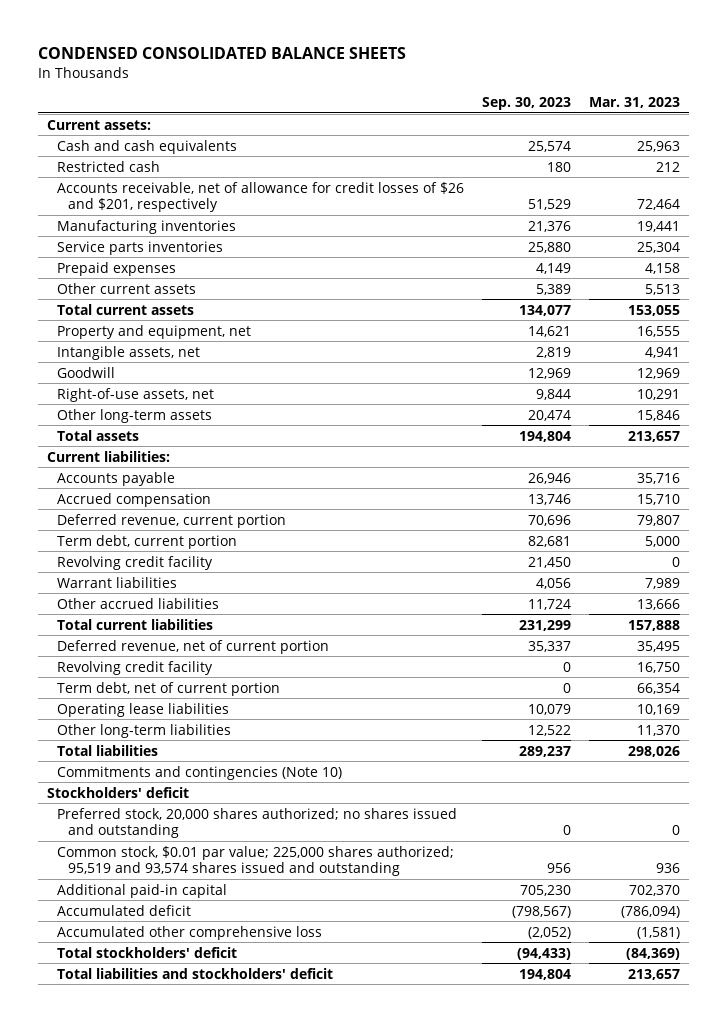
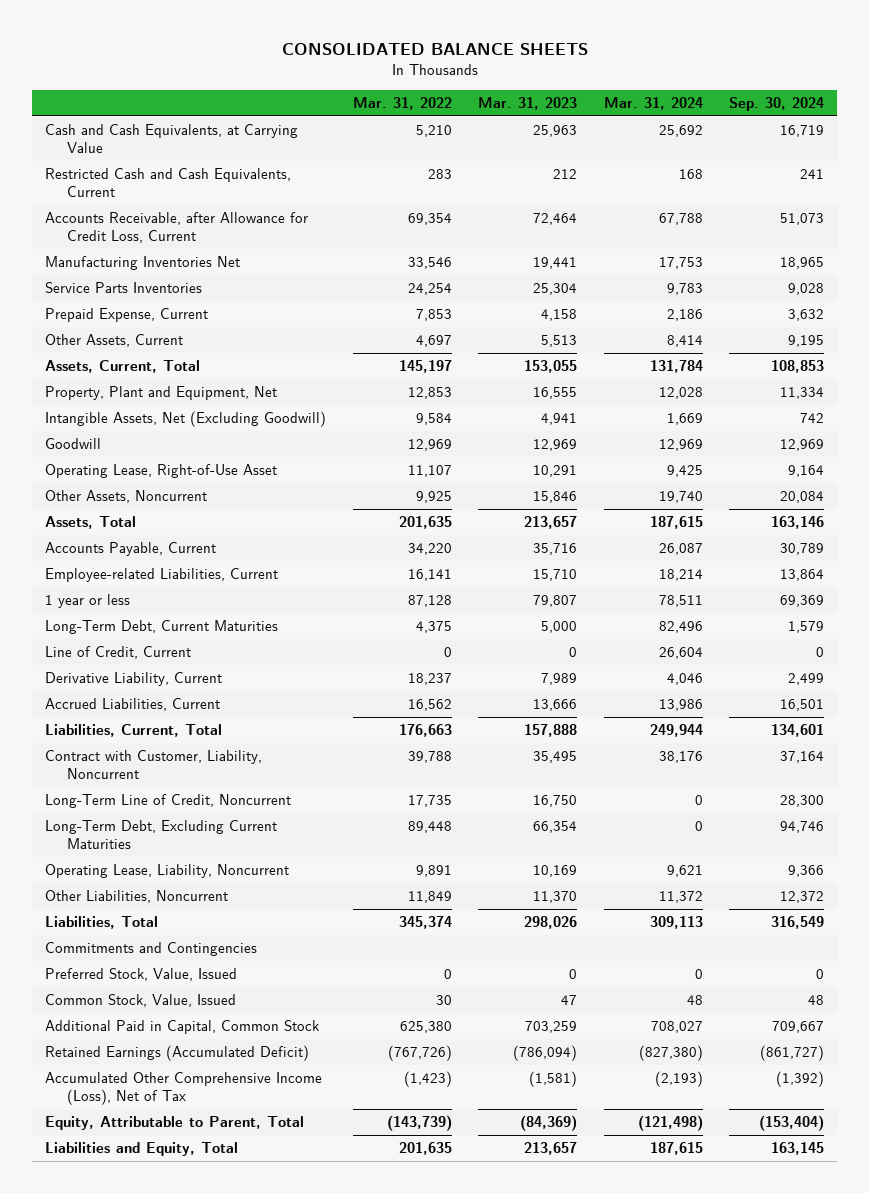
[38,47,407,60] CONDENSED CONSOLIDATED BALANCE SHEETS -> [281,42,588,55] CONSOLIDATED BALANCE SHEETS
[482,96,572,110] Sep. 30, 2023 -> none
none -> [352,96,452,110] Mar. 31, 2022
none -> [603,96,703,110] Mar. 31, 2024
none -> [729,96,825,111] Sep. 30, 2024
[47,119,152,130] Current assets: -> none
[57,139,238,154] Cash and cash equivalents -> [45,124,299,154] Cash and Cash Equivalents, at Carrying Value
[57,160,161,172] Restricted cash -> [45,168,292,198] Restricted Cash and Cash Equivalents, Current
[57,181,465,212] Accounts receivable, net of allowance for credit losses of $26 and $201, respectively -> [45,212,309,244] Accounts Receivable, after Allowance for Credit Loss, Current
[57,219,237,234] Manufacturing inventories -> [45,256,241,271] Manufacturing Inventories Net
[57,240,224,255] Service parts inventories -> [45,282,203,294] Service Parts Inventories
[57,261,177,276] Prepaid expenses -> [45,308,209,323] Prepaid Expense, Current
[57,282,197,294] Other current assets -> [45,334,184,348] Other Assets, Current
[57,303,195,315] Total current assets -> [45,360,201,374] Assets, Current, Total
[57,324,252,339] Property and equipment, net -> [45,386,278,401] Property, Plant and Equipment, Net
[57,345,201,360] Intangible assets, net -> [45,411,327,428] Intangible Assets, Net (Excluding Goodwill)
[47,450,171,462] Current liabilities: -> none
[47,786,190,798] Stockholders' deficit -> none
[57,387,215,402] Right-of-use assets, net -> [45,464,278,479] Operating Lease, Right-of-Use Asset
[57,408,213,423] Other long-term assets -> [45,490,208,504] Other Assets, Noncurrent
[57,429,140,441] Total assets -> [45,516,137,530] Assets, Total
[57,471,176,486] Accounts payable -> [45,542,217,557] Accounts Payable, Current
[57,492,212,507] Accrued compensation -> [45,568,279,583] Employee-related Liabilities, Current
[57,513,287,528] Deferred revenue, current portion -> [45,594,131,609] 1 year or less
[57,534,238,549] Term debt, current portion -> [45,620,279,635] Long-Term Debt, Current Maturities
[57,555,214,570] Revolving credit facility -> [45,646,192,660] Line of Credit, Current
[57,576,178,588] Warrant liabilities -> [45,672,223,687] Derivative Liability, Current
[57,597,220,609] Other accrued liabilities -> [45,698,221,712] Accrued Liabilities, Current
[57,618,214,630] Total current liabilities -> [45,724,223,738] Liabilities, Current, Total
[57,639,330,654] Deferred revenue, net of current portion -> [45,750,263,780] Contract with Customer, Liability, Noncurrent
[57,660,214,675] Revolving credit facility -> [45,794,292,809] Long-Term Line of Credit, Noncurrent
[57,681,281,696] Term debt, net of current portion -> [45,820,278,851] Long-Term Debt, Excluding Current Maturities
[57,702,230,717] Operating lease liabilities -> [45,864,290,879] Operating Lease, Liability, Noncurrent
[57,723,232,738] Other long-term liabilities -> [45,890,229,904] Other Liabilities, Noncurrent
[57,744,159,756] Total liabilities -> [45,916,159,930] Liabilities, Total
[57,765,343,780] Commitments and contingencies (Note 10) -> [45,942,258,957] Commitments and Contingencies
[57,807,458,838] Preferred stock, 20,000 shares authorized; no shares issued and outstanding -> [45,968,238,982] Preferred Stock, Value, Issued
[57,845,455,876] Common stock, $0.01 par value; 225,000 shares authorized; 95,519 and 93,574 shares issued and outstanding -> [45,994,237,1008] Common Stock, Value, Issued
[655,862,680,873] 936 -> [561,995,578,1006] 47
[57,883,228,898] Additional paid-in capital -> [45,1020,321,1035] Additional Paid in Capital, Common Stock
[628,884,680,896] 702,370 -> [525,1021,578,1034] 703,259
[57,904,192,916] Accumulated deficit -> [45,1045,310,1062] Retained Earnings (Accumulated Deficit)
[57,925,323,940] Accumulated other comprehensive loss -> [45,1072,323,1106] Accumulated Other Comprehensive Income (Loss), Net of Tax
[57,946,238,958] Total stockholders' deficit -> [45,1116,305,1131] Equity, Attributable to Parent, Total
[57,967,334,979] Total liabilities and stockholders' deficit -> [45,1142,239,1157] Liabilities and Equity, Total

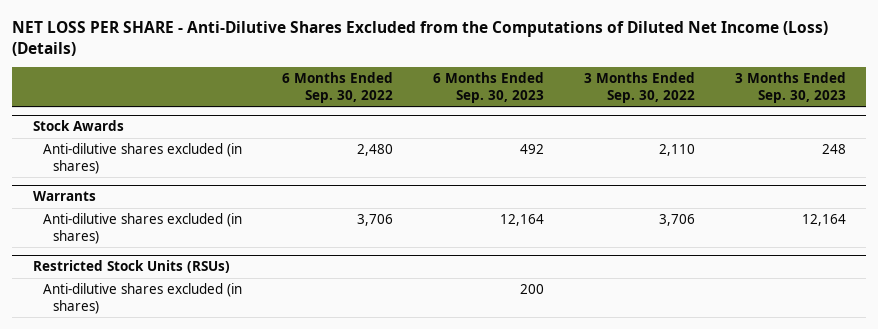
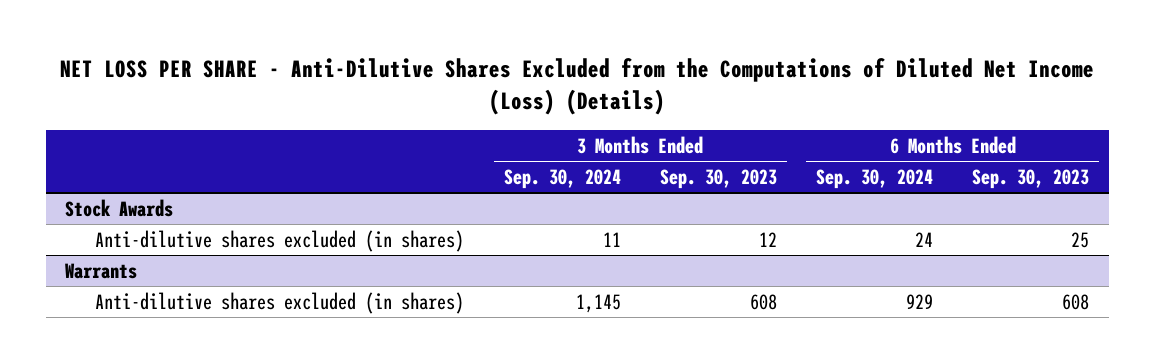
[281,72,393,104] 6 Months Ended Sep. 30, 2022 -> none
[583,72,695,104] 3 Months Ended Sep. 30, 2022 -> none
none -> [503,168,621,189] Sep. 30, 2024
none -> [816,168,934,189] Sep. 30, 2024
[519,143,544,154] 492 -> [1071,231,1090,248] 25
[821,143,846,154] 248 -> [758,231,777,247] 12
[32,260,230,274] Restricted Stock Units (RSUs) -> none
[42,282,242,314] Anti-dilutive shares excluded (in shares) -> none
[499,213,544,226] 12,164 -> [1062,293,1090,310] 608
[801,213,846,226] 12,164 -> [749,293,777,310] 608

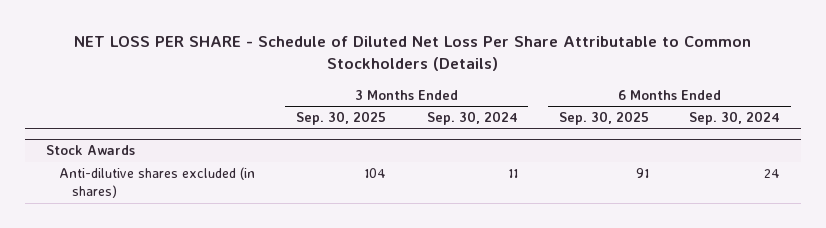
[60,58,1095,116] NET LOSS PER SHARE - Anti-Dilutive Shares Excluded from the Computations of Diluted Net Income (Loss) (Details) -> [74,36,752,72] NET LOSS PER SHARE - Schedule of Diluted Net Loss Per Share Attributable to Common Stockholders (Details)
[659,168,777,189] Sep. 30, 2023 -> none
[972,168,1090,189] Sep. 30, 2023 -> none
none -> [295,111,386,126] Sep. 30, 2025
none -> [558,111,649,126] Sep. 30, 2025
[65,262,138,279] Warrants -> none
[95,291,465,314] Anti-dilutive shares excluded (in shares) -> none

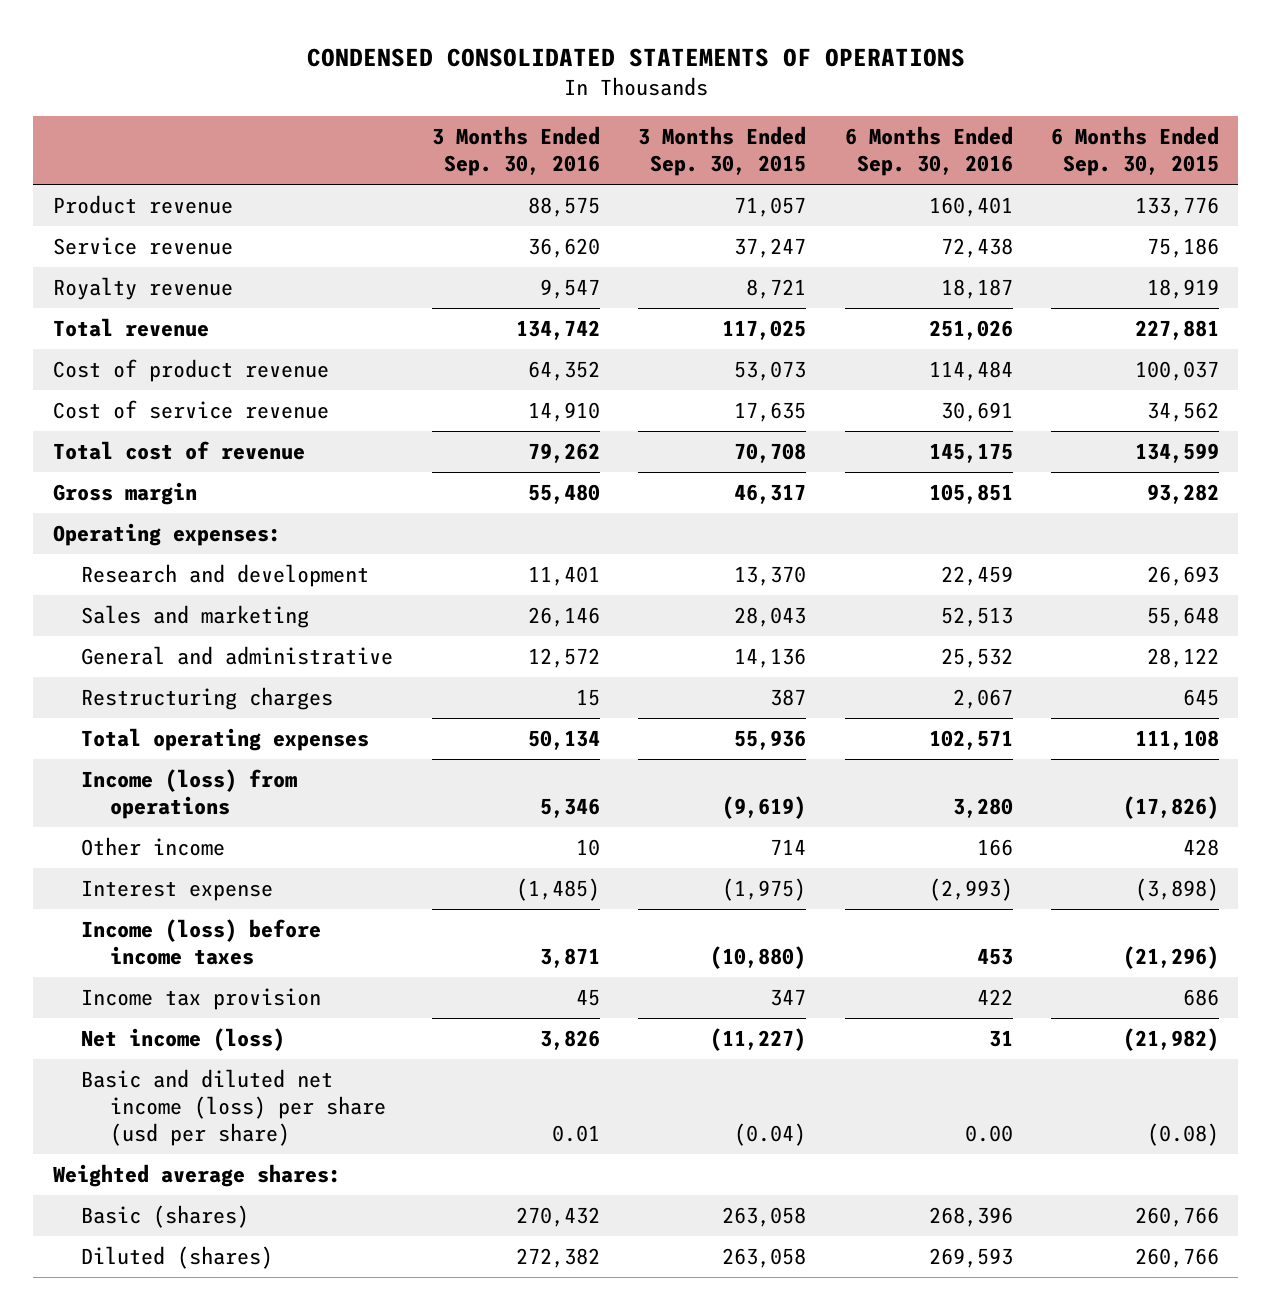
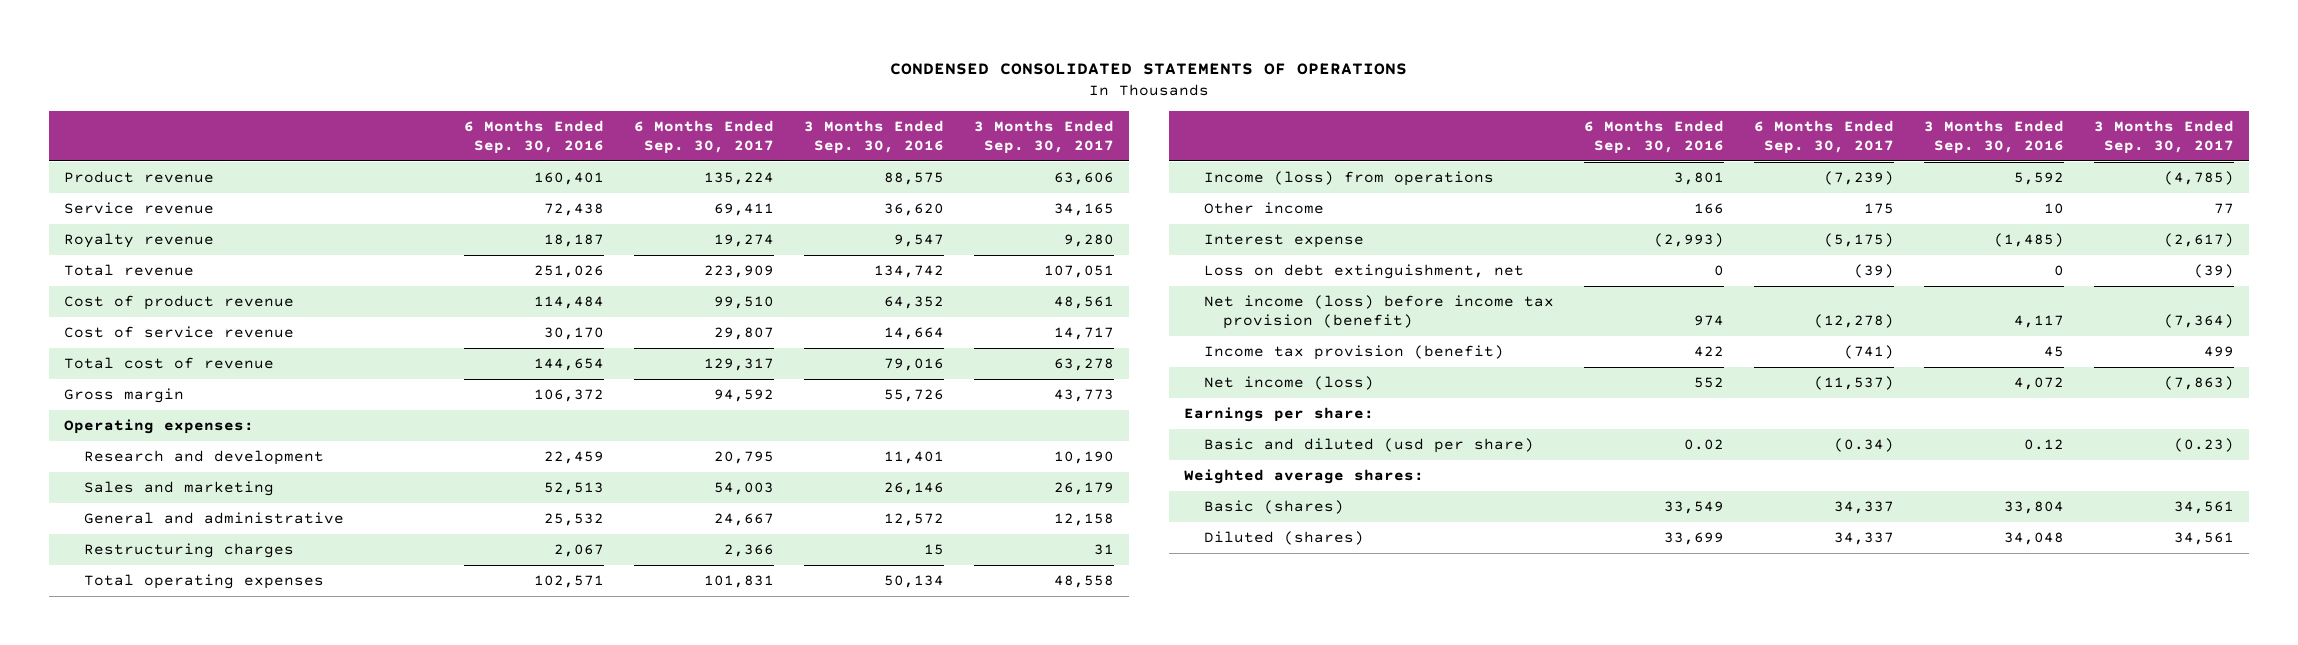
[638,126,807,177] 3 Months Ended Sep. 30, 2015 -> none
[1051,126,1220,177] 6 Months Ended Sep. 30, 2015 -> none
none -> [633,119,774,155] 6 Months Ended Sep. 30, 2017
none -> [973,119,1114,155] 3 Months Ended Sep. 30, 2017
[527,401,600,422] 14,910 -> [883,327,944,341] 14,664
[940,401,1013,422] 30,691 -> [543,327,604,341] 30,170
[527,442,600,463] 79,262 -> [883,358,944,372] 79,016
[928,442,1013,463] 145,175 -> [533,358,604,372] 144,654
[527,483,600,504] 55,480 -> [883,389,944,403] 55,726
[928,483,1013,504] 105,851 -> [533,389,604,403] 106,372
[539,797,600,818] 5,346 -> [2013,172,2064,186] 5,592
[952,797,1013,818] 3,280 -> [1673,172,1724,186] 3,801
none -> [1203,264,1524,280] Loss on debt extinguishment, net
[81,918,322,965] Income (loss) before income taxes -> [1203,295,1554,330] Net income (loss) before income tax provision (benefit)
[539,947,600,968] 3,871 -> [2013,315,2064,329] 4,117
[976,947,1013,965] 453 -> [1693,315,1724,327] 974
[81,987,322,1010] Income tax provision -> [1203,345,1504,361] Income tax provision (benefit)
[539,1029,600,1050] 3,826 -> [2013,377,2064,391] 4,072
[988,1029,1013,1047] 31 -> [1693,377,1724,389] 552
none -> [1183,407,1374,423] Earnings per share:
[81,1068,387,1146] Basic and diluted net income (loss) per share (usd per share) -> [1203,438,1534,454] Basic and diluted (usd per share)
[551,1124,600,1142] 0.01 -> [2023,439,2064,451] 0.12
[964,1124,1013,1142] 0.00 -> [1683,439,1724,451] 0.02
[515,1206,600,1227] 270,432 -> [2003,501,2064,515] 33,804
[928,1206,1013,1227] 268,396 -> [1663,501,1724,515] 33,549
[515,1247,600,1268] 272,382 -> [2003,532,2064,546] 34,048
[928,1247,1013,1268] 269,593 -> [1663,532,1724,546] 33,699

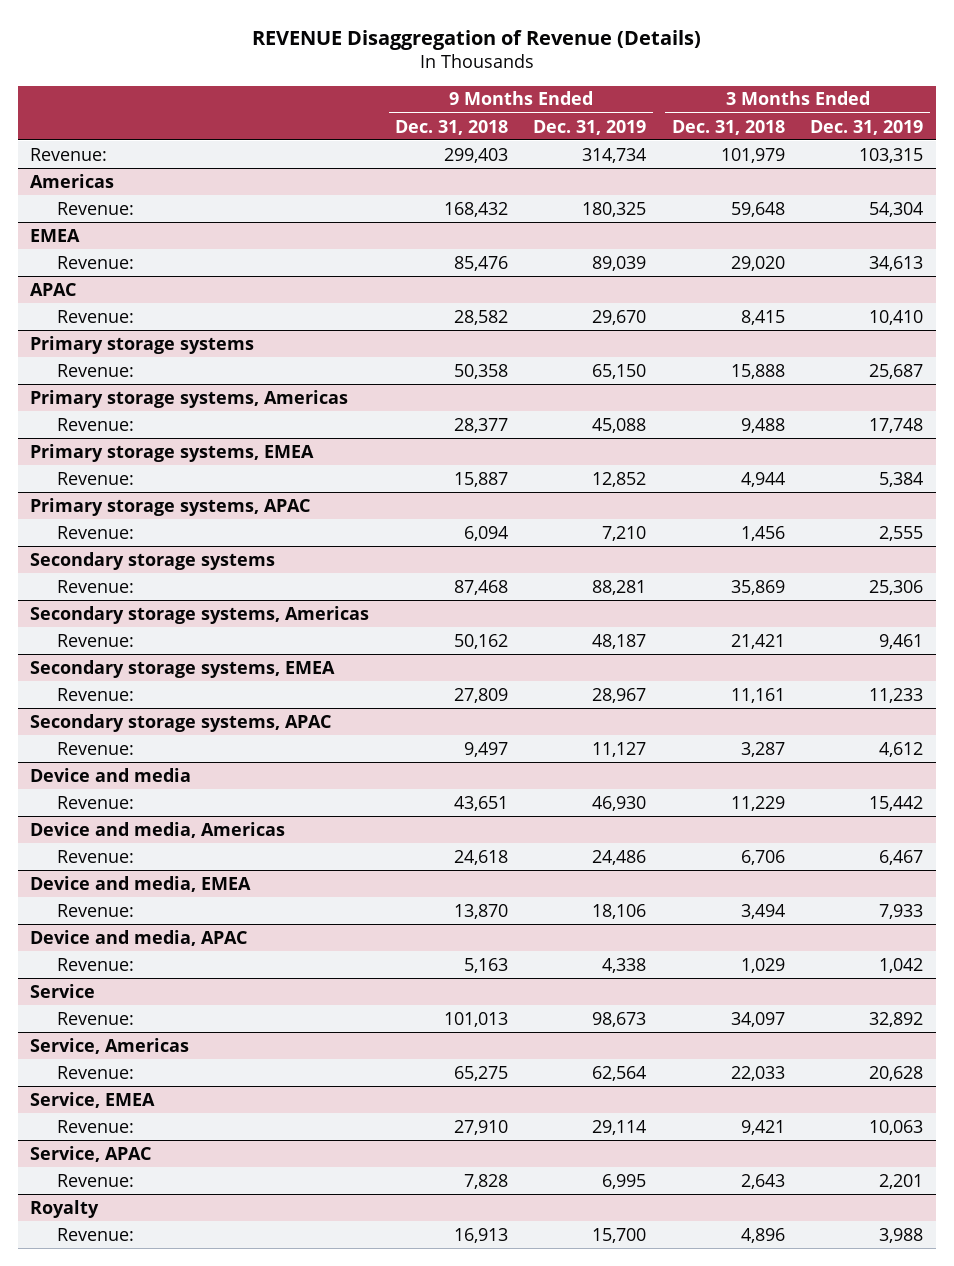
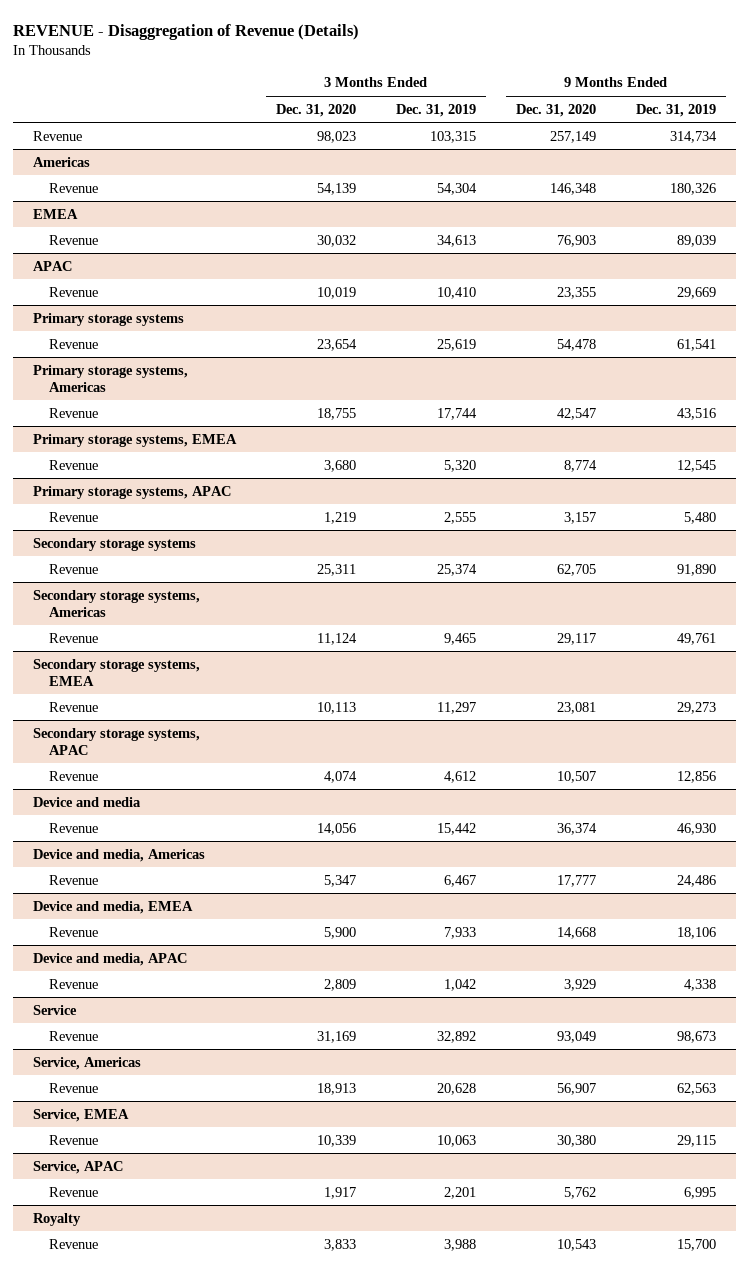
[251,29,701,50] REVENUE Disaggregation of Revenue (Details) -> [13,23,360,40] REVENUE - Disaggregation of Revenue (Details)
[394,119,508,135] Dec. 31, 2018 -> none
[671,119,785,135] Dec. 31, 2018 -> none
none -> [276,103,357,117] Dec. 31, 2020
none -> [516,103,597,117] Dec. 31, 2020
[30,147,108,161] Revenue: -> [33,130,83,141] Revenue
[57,201,135,215] Revenue: -> [48,182,98,193] Revenue
[582,201,647,217] 180,325 -> [670,182,717,195] 180,326
[57,255,135,269] Revenue: -> [48,234,98,245] Revenue
[57,309,135,323] Revenue: -> [48,286,98,297] Revenue
[592,309,647,325] 29,670 -> [677,286,717,299] 29,669
[57,363,135,377] Revenue: -> [48,338,98,349] Revenue
[592,363,647,379] 65,150 -> [677,338,717,351] 61,541
[869,363,924,379] 25,687 -> [437,338,477,351] 25,619
[57,417,135,431] Revenue: -> [48,407,98,418] Revenue
[592,417,647,433] 45,088 -> [677,407,717,420] 43,516
[869,417,924,433] 17,748 -> [437,407,478,420] 17,744
[57,471,135,485] Revenue: -> [48,459,98,470] Revenue
[592,471,647,487] 12,852 -> [677,459,717,472] 12,545
[879,471,924,487] 5,384 -> [444,459,477,472] 5,320
[57,525,135,539] Revenue: -> [48,511,98,522] Revenue
[602,525,647,541] 7,210 -> [684,511,717,524] 5,480
[57,579,135,593] Revenue: -> [48,563,98,574] Revenue
[592,579,647,595] 88,281 -> [677,563,717,576] 91,890
[869,579,924,595] 25,306 -> [437,563,478,576] 25,374
[57,633,135,647] Revenue: -> [48,632,98,643] Revenue
[592,633,647,649] 48,187 -> [677,632,717,645] 49,761
[879,633,924,649] 9,461 -> [444,632,477,645] 9,465
[57,687,135,701] Revenue: -> [48,701,98,712] Revenue
[592,687,647,703] 28,967 -> [677,701,717,714] 29,273
[869,687,924,703] 11,233 -> [437,701,477,714] 11,297
[57,741,135,755] Revenue: -> [48,770,98,781] Revenue
[592,741,647,757] 11,127 -> [677,770,717,783] 12,856
[57,795,135,809] Revenue: -> [48,822,98,833] Revenue
[57,849,135,863] Revenue: -> [48,874,98,885] Revenue
[57,903,135,917] Revenue: -> [48,926,98,937] Revenue
[57,957,135,971] Revenue: -> [48,978,98,989] Revenue
[57,1011,135,1025] Revenue: -> [48,1030,98,1041] Revenue
[57,1065,135,1079] Revenue: -> [48,1082,98,1093] Revenue
[592,1065,647,1081] 62,564 -> [677,1082,717,1095] 62,563
[57,1119,135,1133] Revenue: -> [48,1134,98,1145] Revenue
[592,1119,647,1135] 29,114 -> [677,1134,717,1147] 29,115
[57,1173,135,1187] Revenue: -> [48,1186,98,1197] Revenue
[57,1227,135,1241] Revenue: -> [48,1238,98,1249] Revenue

